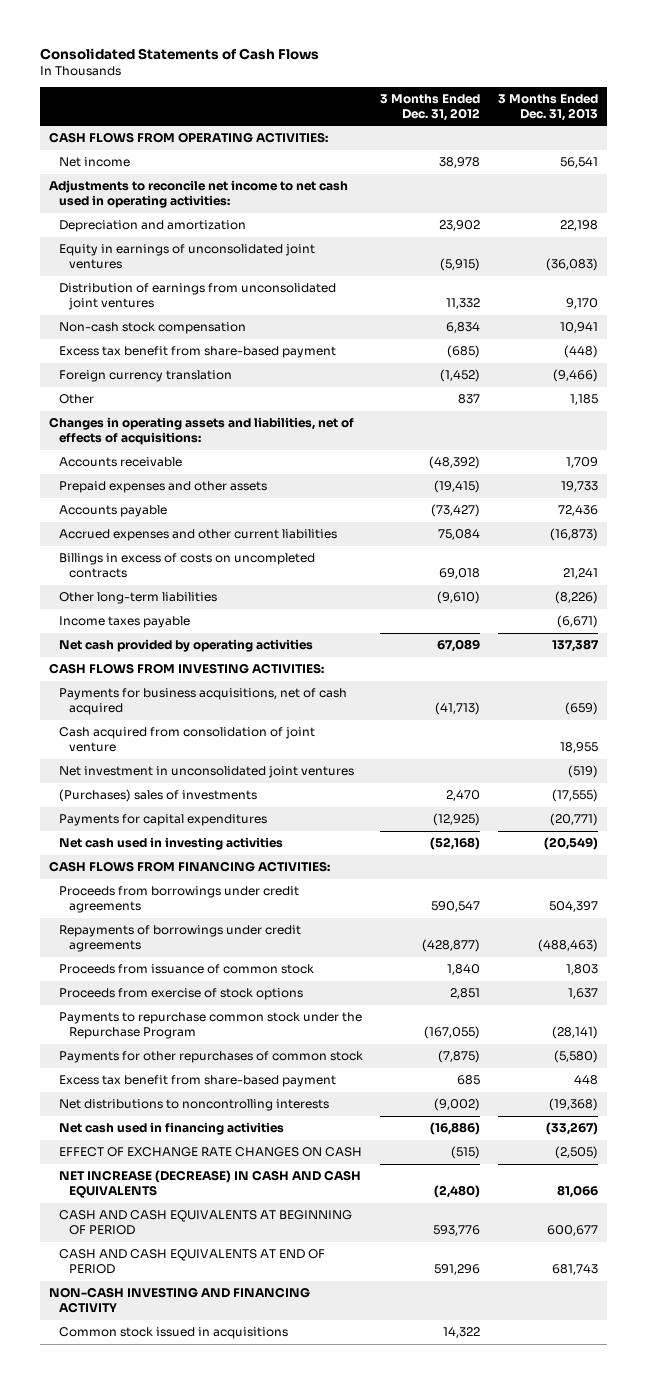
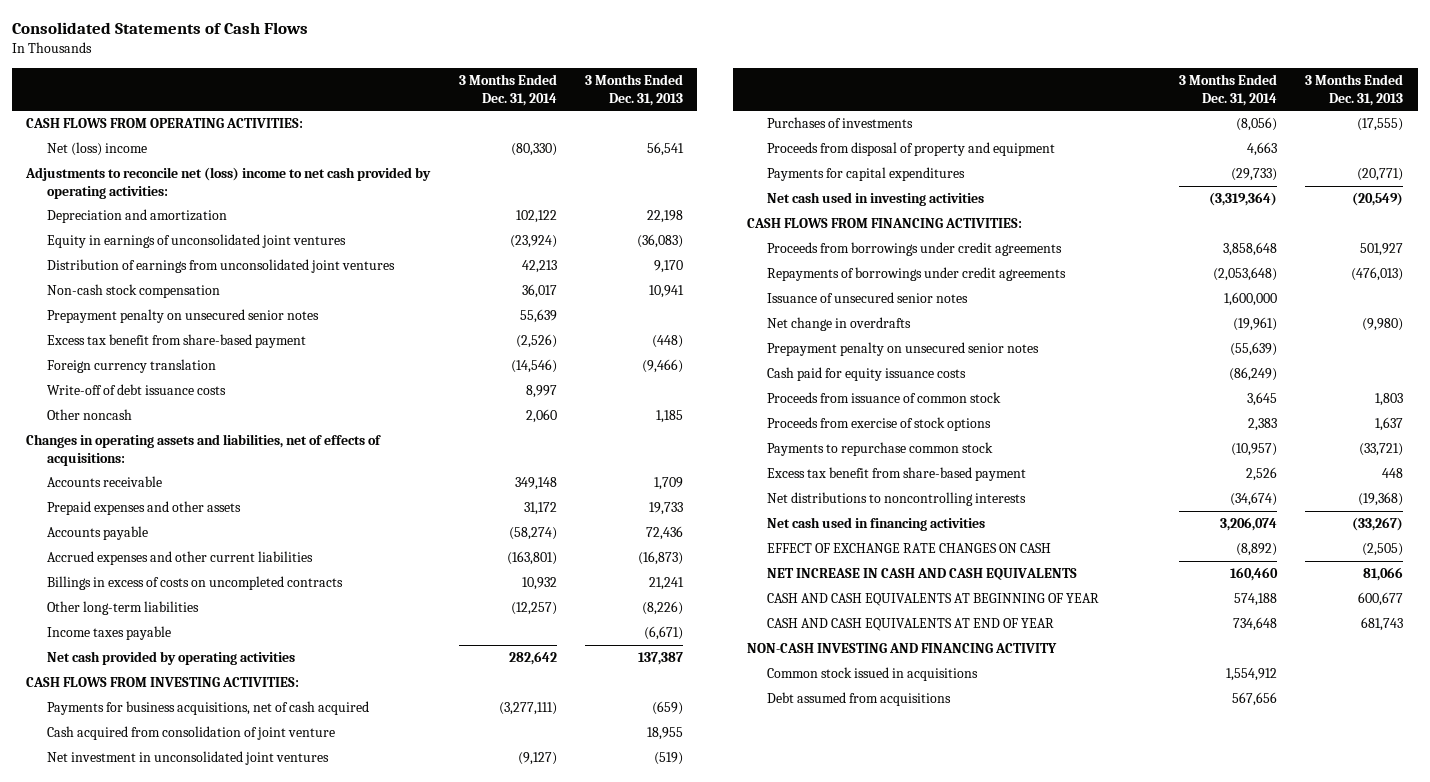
[380,94,481,122] 3 Months Ended Dec. 31, 2012 -> none
none -> [458,73,557,106] 3 Months Ended Dec. 31, 2014
[58,157,130,168] Net income -> [46,142,147,157] Net (loss) income
[49,180,349,209] Adjustments to reconcile net income to net cash used in operating activities: -> [25,167,432,199] Adjustments to reconcile net (loss) income to net cash provided by operating activities:
none -> [46,309,319,324] Prepayment penalty on unsecured senior notes
none -> [46,384,226,396] Write-off of debt issuance costs
[58,394,94,405] Other -> [46,409,132,421] Other noncash
[58,789,257,803] (Purchases) sales of investments -> [767,117,914,129] Purchases of investments
none -> [767,142,1056,157] Proceeds from disposal of property and equipment
[548,901,598,913] 504,397 -> [1360,243,1404,257] 501,927
[537,939,598,953] (488,463) -> [1351,267,1404,282] (476,013)
none -> [767,292,969,304] Issuance of unsecured senior notes
none -> [767,317,912,332] Net change in overdrafts
none -> [767,342,1040,357] Prepayment penalty on unsecured senior notes
none -> [767,367,967,382] Cash paid for equity issuance costs
[58,1051,363,1064] Payments for other repurchases of common stock -> none
[58,1012,362,1040] Payments to repurchase common stock under the Repurchase Program -> [767,442,994,457] Payments to repurchase common stock
[551,1026,598,1040] (28,141) -> [1359,443,1404,457] (33,721)
[58,1170,361,1199] NET INCREASE (DECREASE) IN CASH AND CASH EQUIVALENTS -> [767,568,1078,581] NET INCREASE IN CASH AND CASH EQUIVALENTS
[58,1210,352,1236] CASH AND CASH EQUIVALENTS AT BEGINNING OF PERIOD -> [767,593,1100,607] CASH AND CASH EQUIVALENTS AT BEGINNING OF YEAR
[58,1249,325,1275] CASH AND CASH EQUIVALENTS AT END OF PERIOD -> [767,618,1055,632] CASH AND CASH EQUIVALENTS AT END OF YEAR
none -> [767,692,952,707] Debt assumed from acquisitions

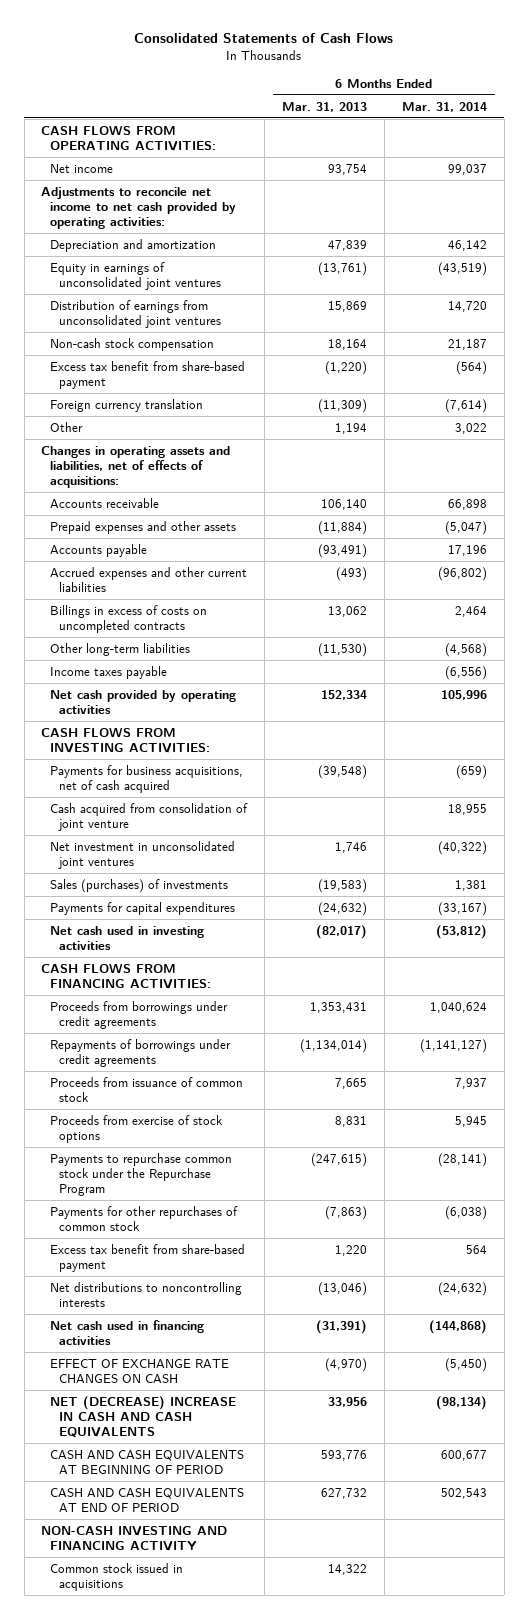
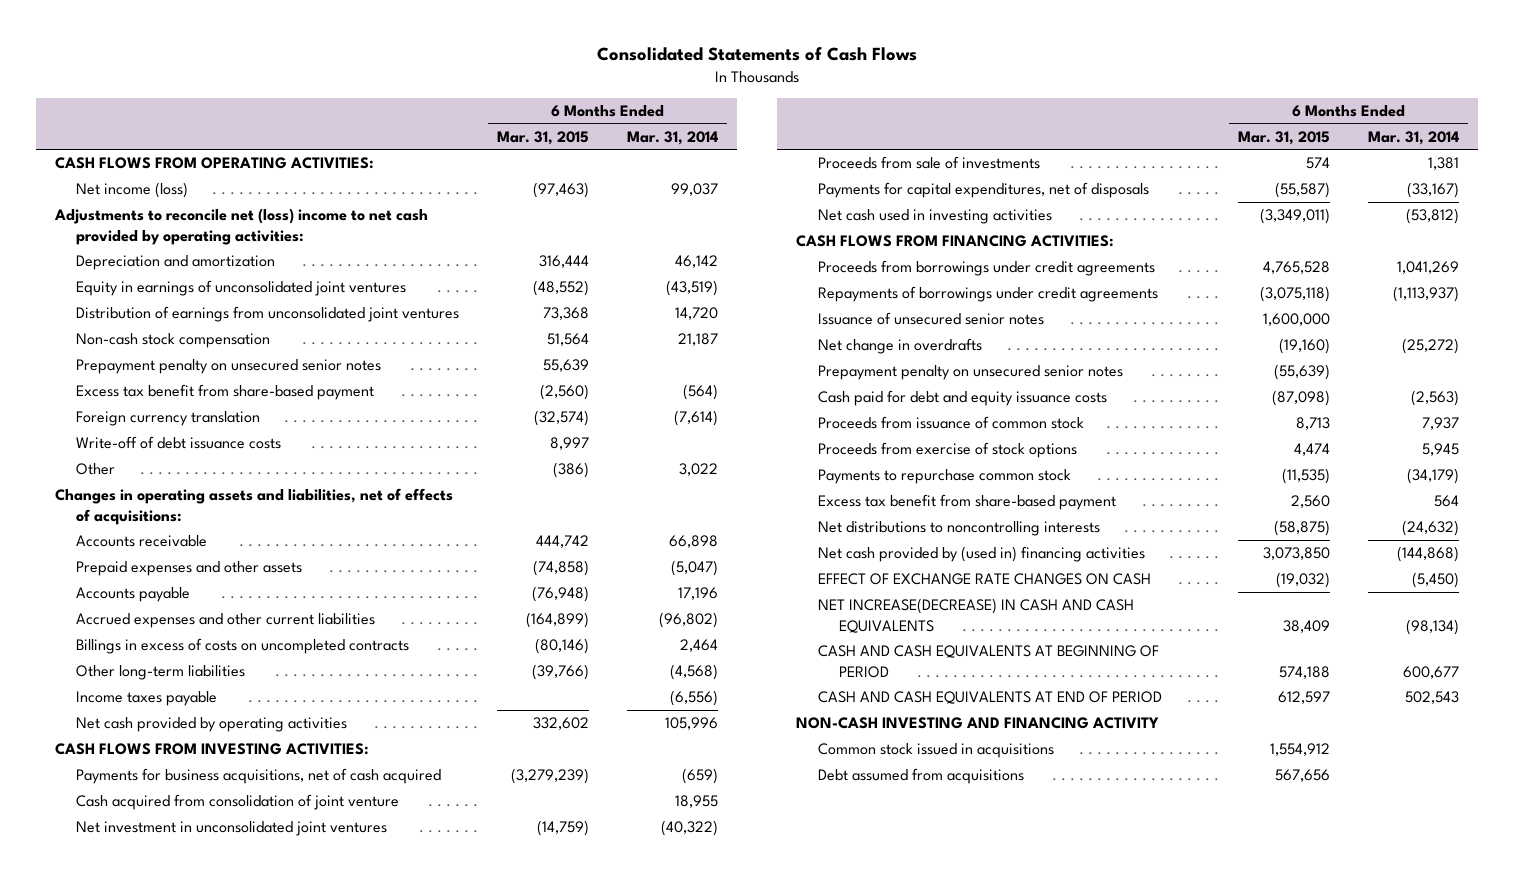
[281,101,367,112] Mar. 31, 2013 -> none
none -> [497,130,590,145] Mar. 31, 2015
[50,163,114,173] Net income -> [76,182,189,199] Net income (loss)
[41,186,237,229] Adjustments to reconcile net income to net cash provided by operating activities: -> [53,208,428,245] Adjustments to reconcile net (loss) income to net cash provided by operating activities:
none -> [76,359,382,375] Prepayment penalty on unsecured senior notes
none -> [76,436,282,450] Write-off of debt issuance costs
[50,878,229,893] Sales (purchases) of investments -> [817,156,1040,170] Proceeds from sale of investments
[50,901,236,915] Payments for capital expenditures -> [817,182,1149,199] Payments for capital expenditures, net of disposals
[429,1001,487,1013] 1,040,624 -> [1396,261,1459,275] 1,041,269
[419,1038,487,1053] (1,141,127) -> [1392,286,1459,303] (1,113,937)
none -> [817,312,1044,326] Issuance of unsecured senior notes
none -> [817,338,982,355] Net change in overdrafts
none -> [817,365,1123,381] Prepayment penalty on unsecured senior notes
none -> [817,390,1107,407] Cash paid for debt and equity issuance costs
[50,1205,239,1231] Payments for other repurchases of common stock -> none
[50,1152,233,1196] Payments to repurchase common stock under the Repurchase Program -> [817,469,1071,485] Payments to repurchase common stock
[437,1152,487,1167] (28,141) -> [1406,468,1459,485] (34,179)
[50,1319,205,1345] Net cash used in financing activities -> [817,546,1145,563] Net cash provided by (used in) financing activities
[50,1395,237,1438] NET (DECREASE) INCREASE IN CASH AND CASH EQUIVALENTS -> [817,598,1134,633] NET INCREASE(DECREASE) IN CASH AND CASH EQUIVALENTS
none -> [817,768,1024,785] Debt assumed from acquisitions

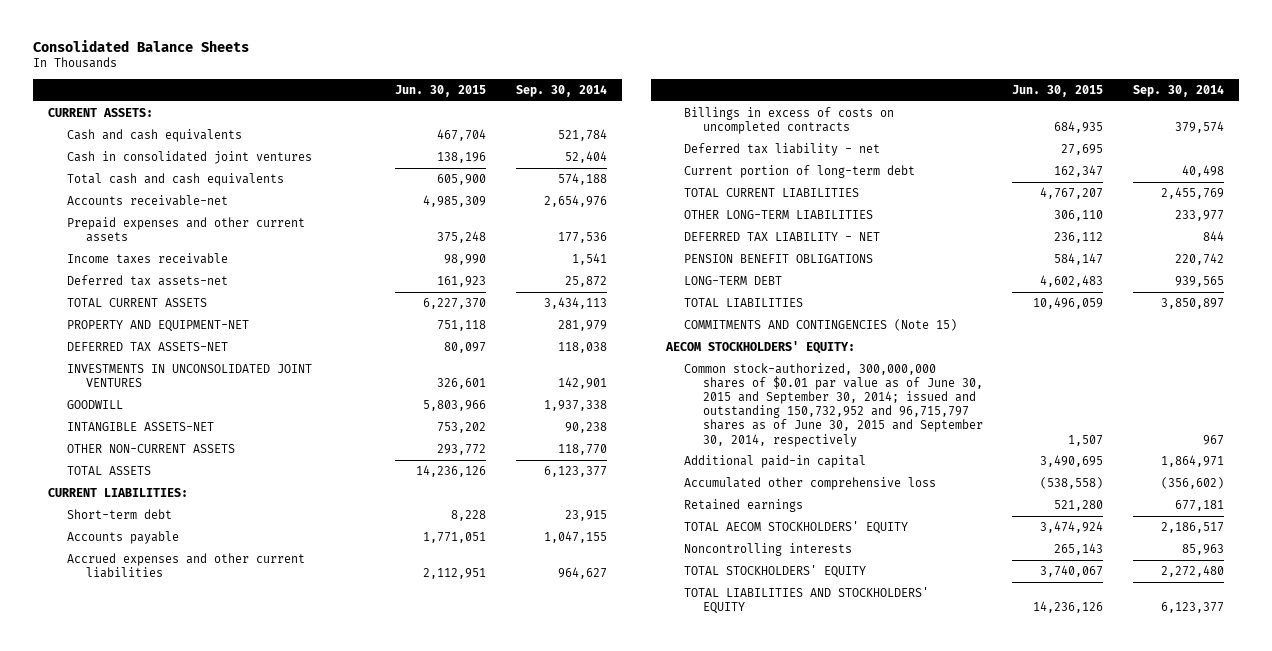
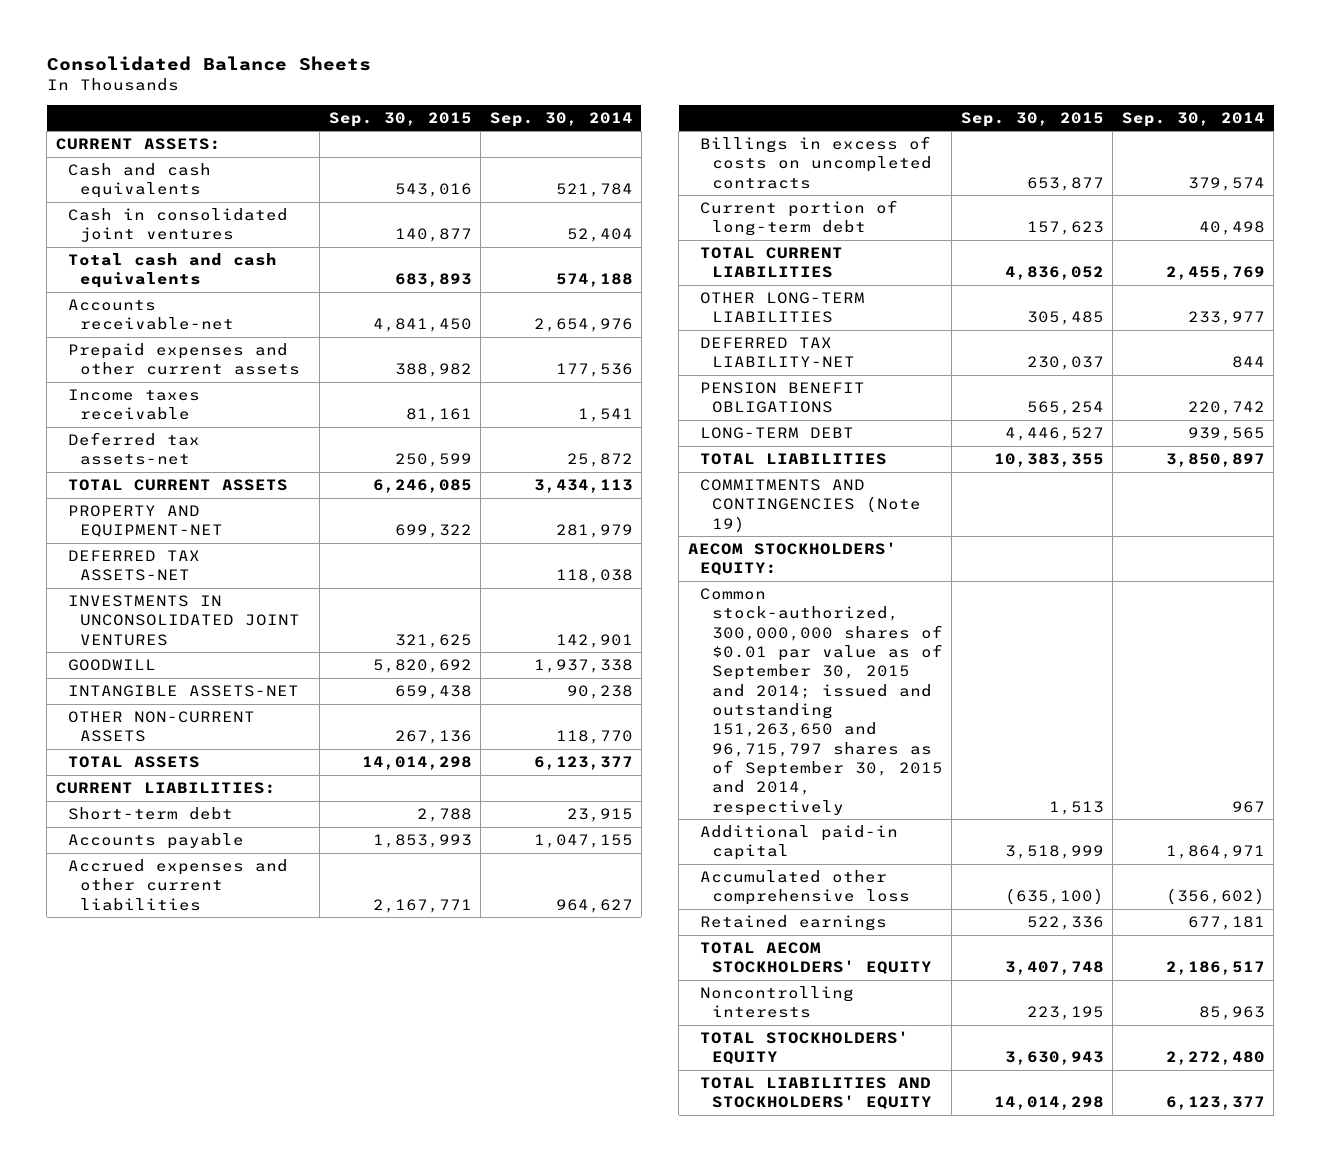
[395,84,487,97] Jun. 30, 2015 -> none
none -> [328,111,472,127] Sep. 30, 2015
[684,143,881,157] Deferred tax liability - net -> none
[684,232,881,242] DEFERRED TAX LIABILITY - NET -> [699,337,856,368] DEFERRED TAX LIABILITY-NET
[684,319,958,332] COMMITMENTS AND CONTINGENCIES (Note 15) -> [699,479,922,533] COMMITMENTS AND CONTINGENCIES (Note 19)
[684,363,983,447] Common stock-authorized, 300,000,000 shares of $0.01 par value as of June 30, 2015 and September 30, 2014; issued and outstanding 150,732,952 and 96,715,797 shares as of June 30, 2015 and September 30, 2014, respectively -> [699,588,944,816] Common stock-authorized, 300,000,000 shares of $0.01 par value as of September 30, 2015 and 2014; issued and outstanding 151,263,650 and 96,715,797 shares as of September 30, 2015 and 2014, respectively

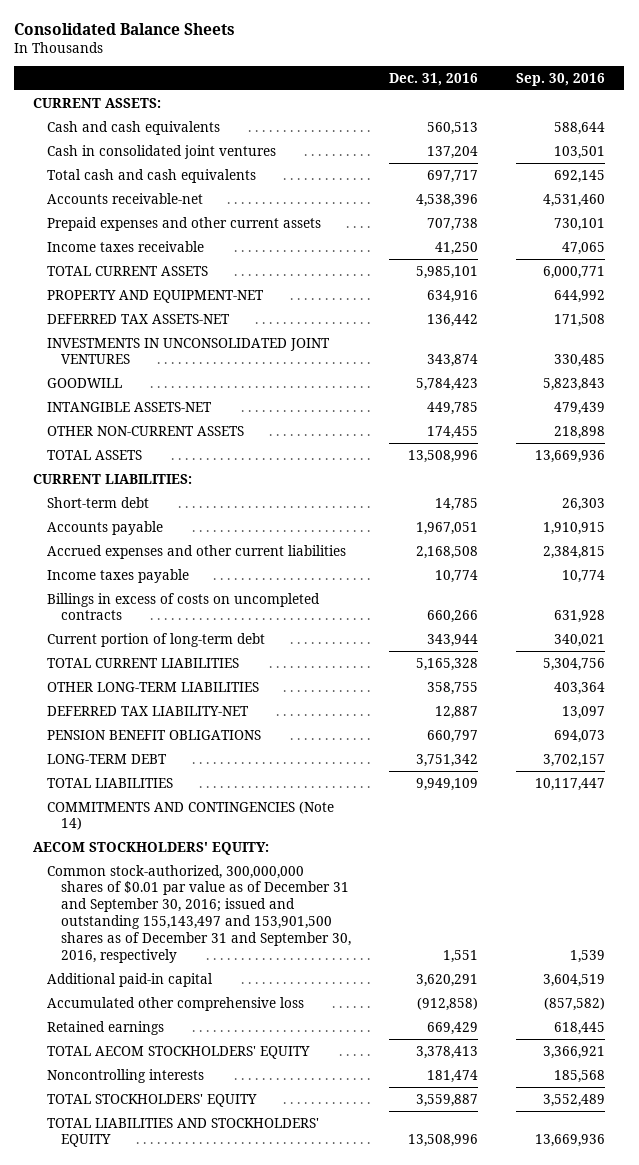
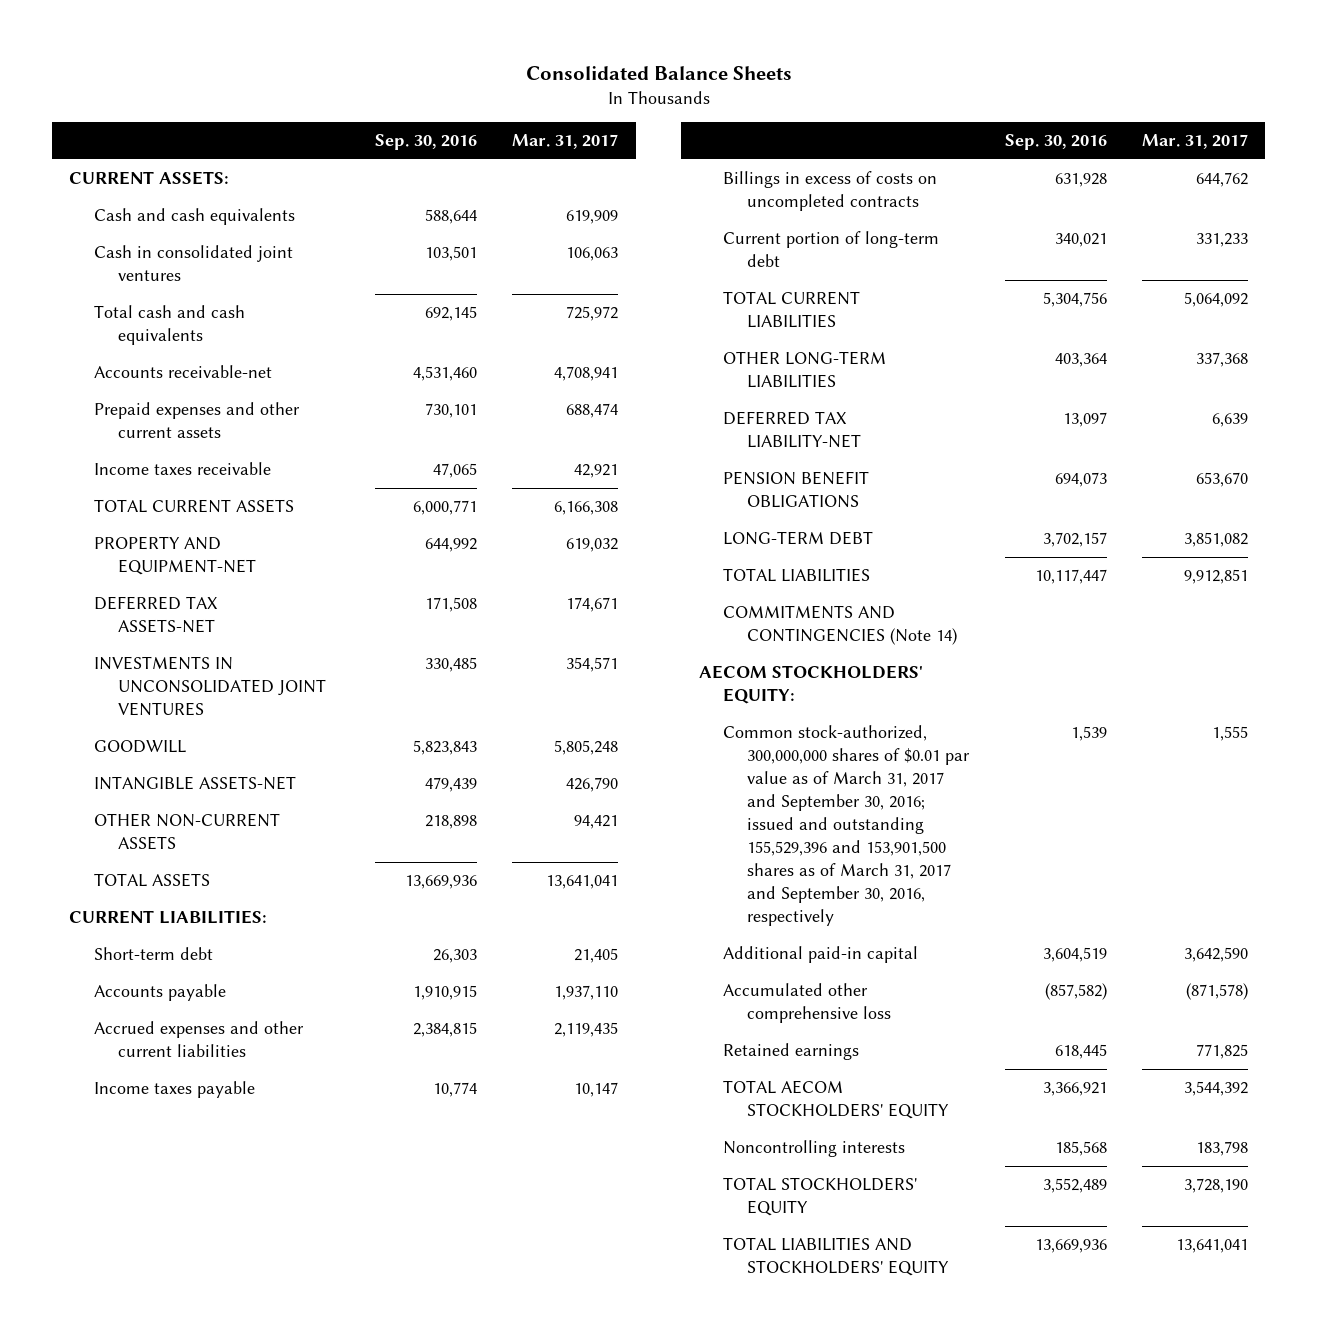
[388,72,478,86] Dec. 31, 2016 -> none
none -> [512,134,619,150] Mar. 31, 2017
[47,864,351,963] Common stock-authorized, 300,000,000 shares of $0.01 par value as of December 31 and September 30, 2016; issued and outstanding 155,143,497 and 153,901,500 shares as of December 31 and September 30, 2016, respectively -> [722,725,971,927] Common stock-authorized, 300,000,000 shares of $0.01 par value as of March 31, 2017 and September 30, 2016; issued and outstanding 155,529,396 and 153,901,500 shares as of March 31, 2017 and September 30, 2016, respectively

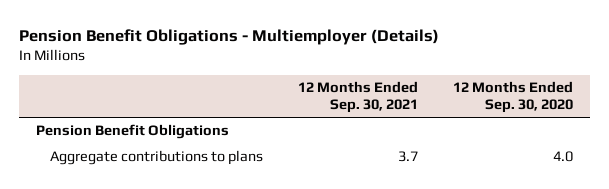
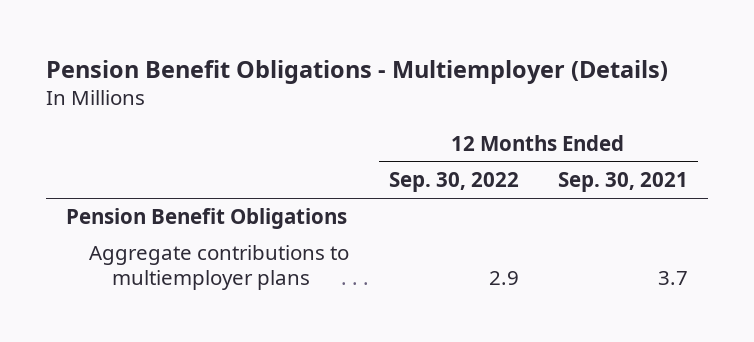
[452,80,573,113] 12 Months Ended Sep. 30, 2020 -> none
none -> [388,172,519,193] Sep. 30, 2022
[50,150,264,166] Aggregate contributions to plans -> [88,245,349,291] Aggregate contributions to multiemployer plans

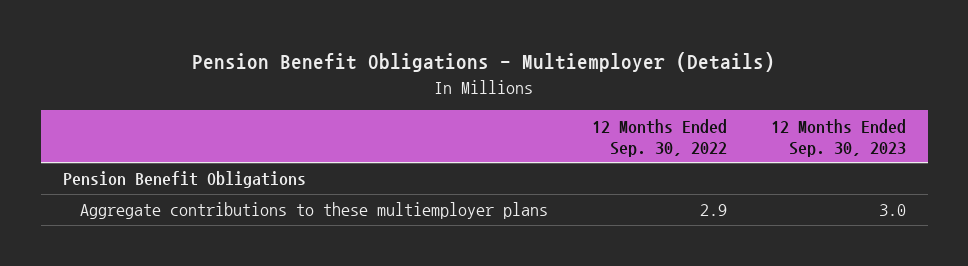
[558,172,689,193] Sep. 30, 2021 -> none
none -> [770,118,906,157] 12 Months Ended Sep. 30, 2023
[88,245,349,291] Aggregate contributions to multiemployer plans -> [79,202,548,220] Aggregate contributions to these multiemployer plans

